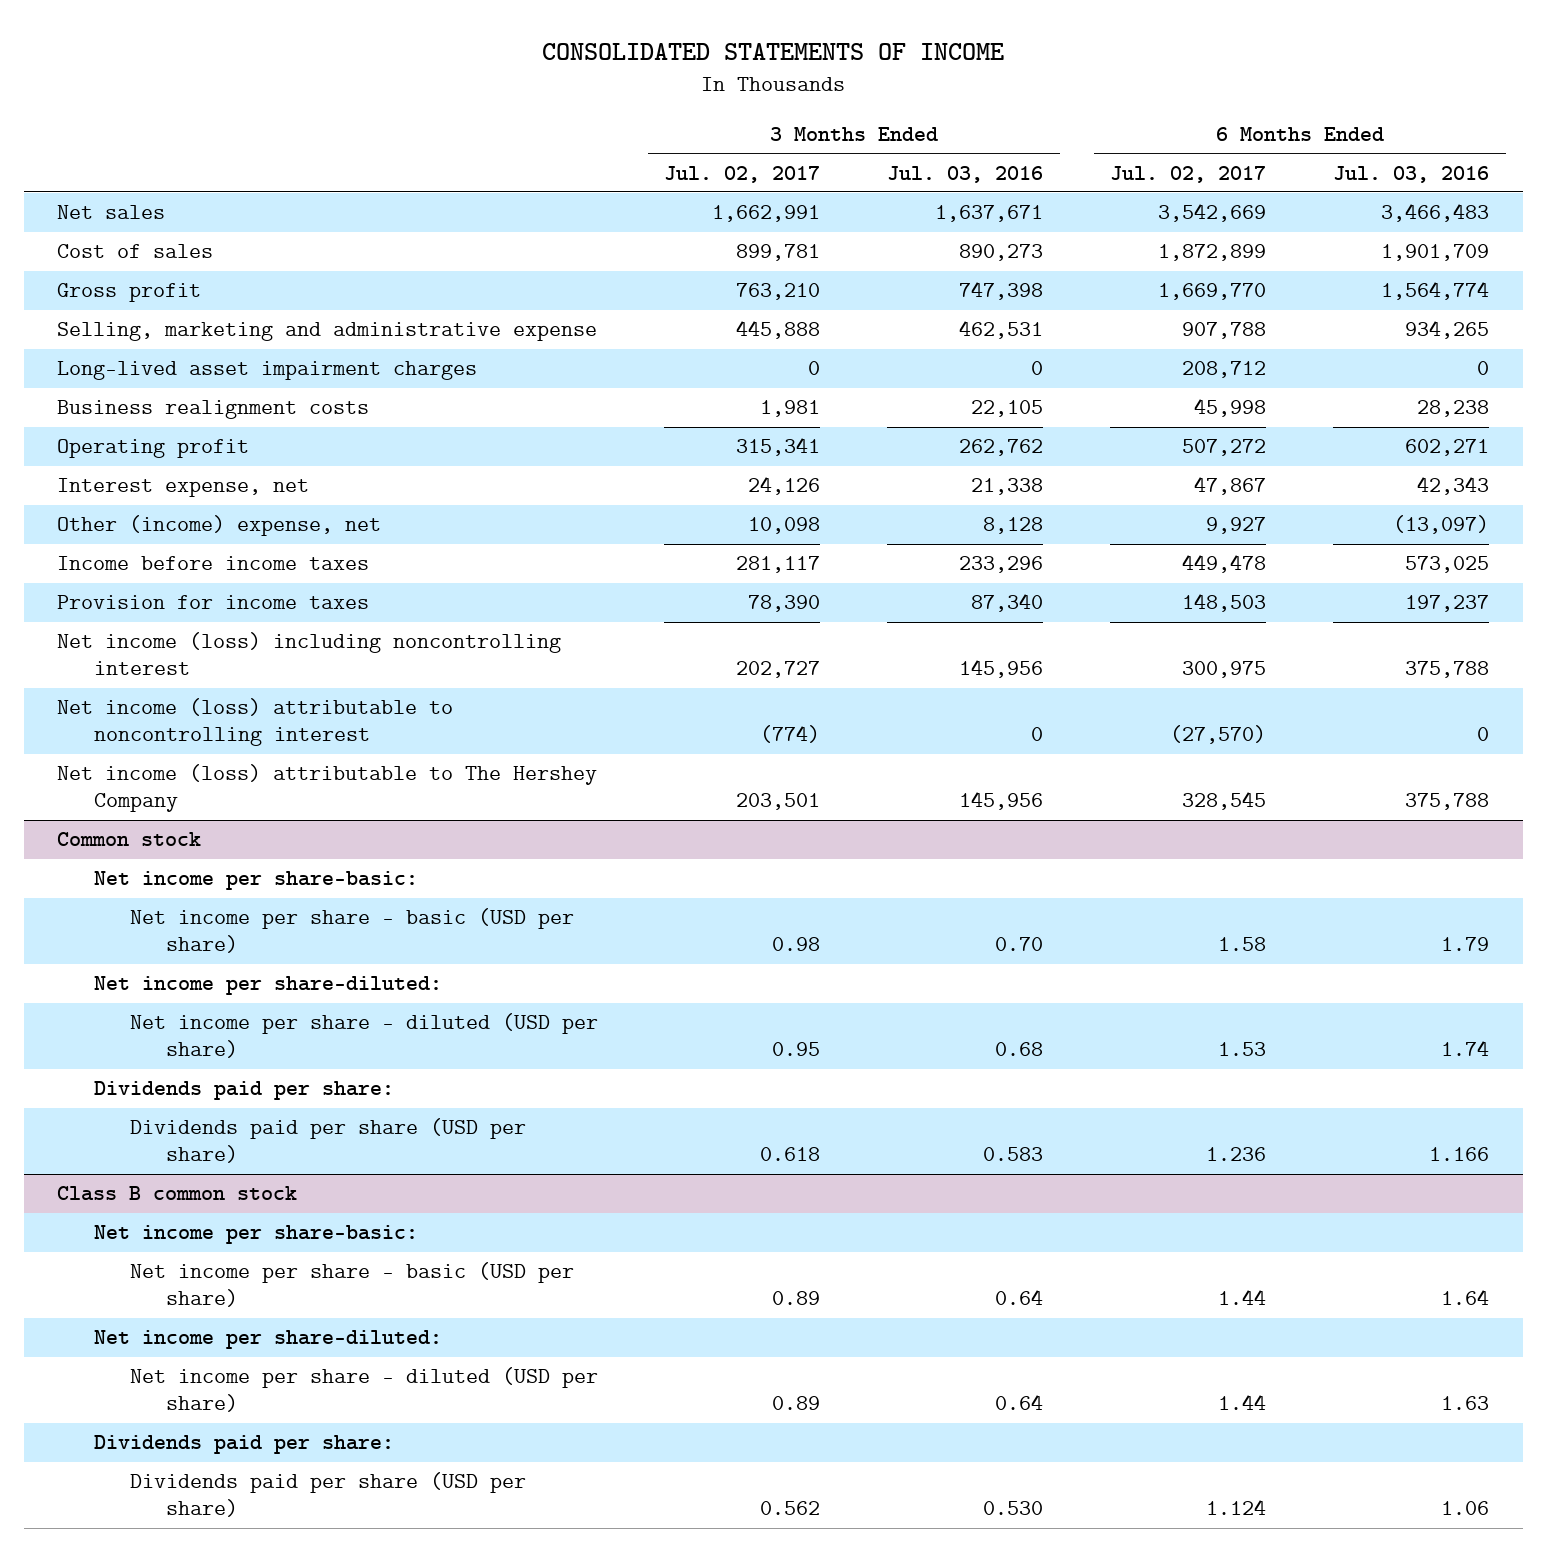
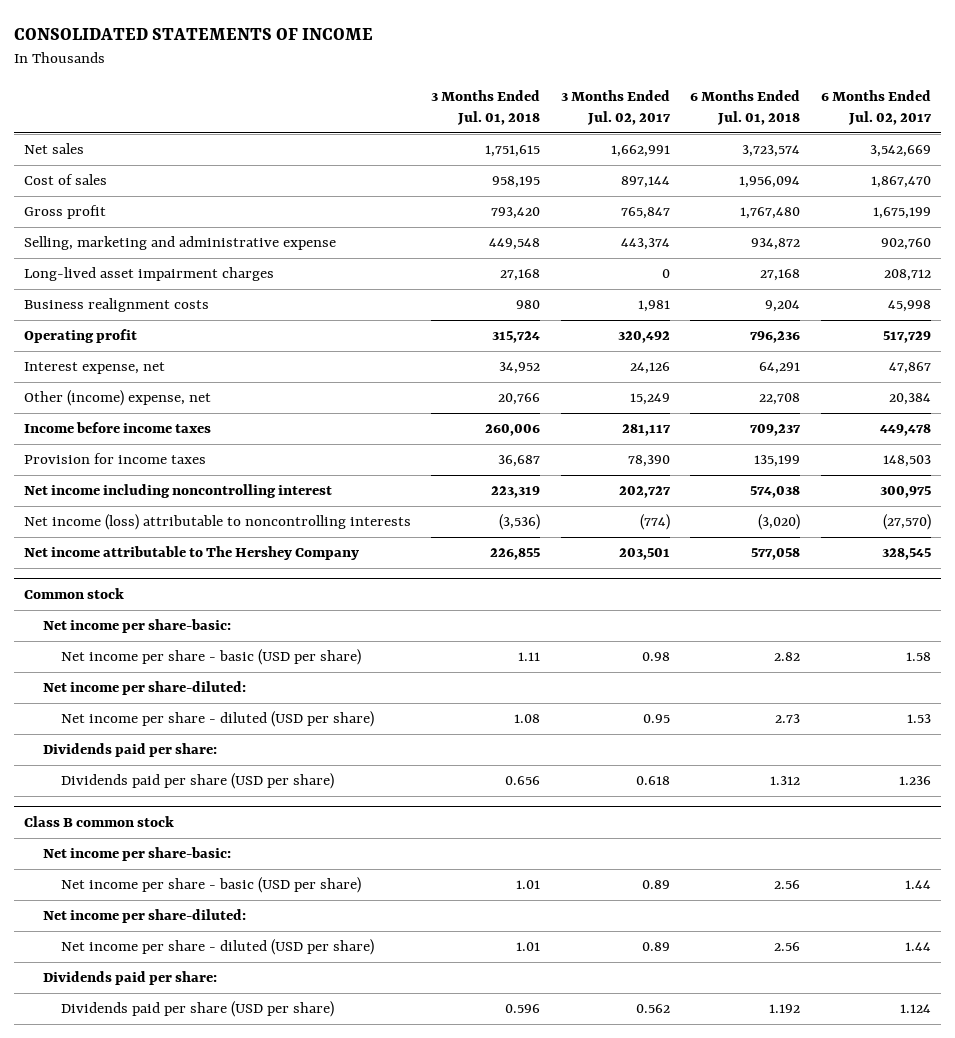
[887,165,1044,183] Jul. 03, 2016 -> none
[1333,165,1490,183] Jul. 03, 2016 -> none
none -> [431,89,541,125] 3 Months Ended Jul. 01, 2018
none -> [690,89,801,125] 6 Months Ended Jul. 01, 2018
[736,244,821,262] 899,781 -> [620,176,670,189] 897,144
[1158,244,1267,262] 1,872,899 -> [870,176,931,189] 1,867,470
[736,283,821,301] 763,210 -> [620,207,670,220] 765,847
[1158,283,1267,301] 1,669,770 -> [872,207,931,220] 1,675,199
[736,320,821,340] 445,888 -> [620,238,670,251] 443,374
[1182,322,1267,340] 907,788 -> [880,238,931,251] 902,760
[736,437,821,457] 315,341 -> [617,331,670,344] 320,492
[1182,439,1267,457] 507,272 -> [882,331,931,344] 517,729
[748,517,821,535] 10,098 -> [629,393,670,406] 15,249
[1206,517,1267,535] 9,927 -> [888,393,931,406] 20,384
[57,632,562,676] Net income (loss) including noncontrolling interest -> [24,484,333,499] Net income including noncontrolling interest
[57,698,454,747] Net income (loss) attributable to noncontrolling interest -> [24,514,412,531] Net income (loss) attributable to noncontrolling interests
[57,764,598,813] Net income (loss) attributable to The Hershey Company -> [24,546,360,561] Net income attributable to The Hershey Company

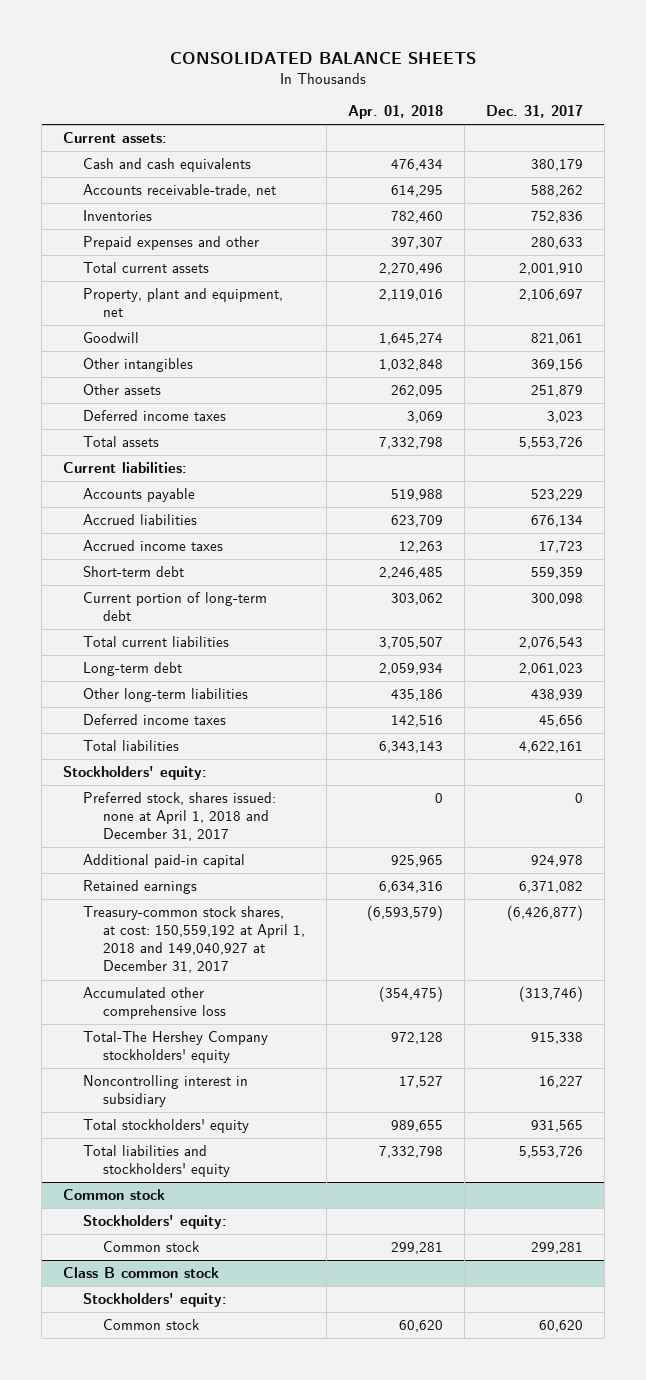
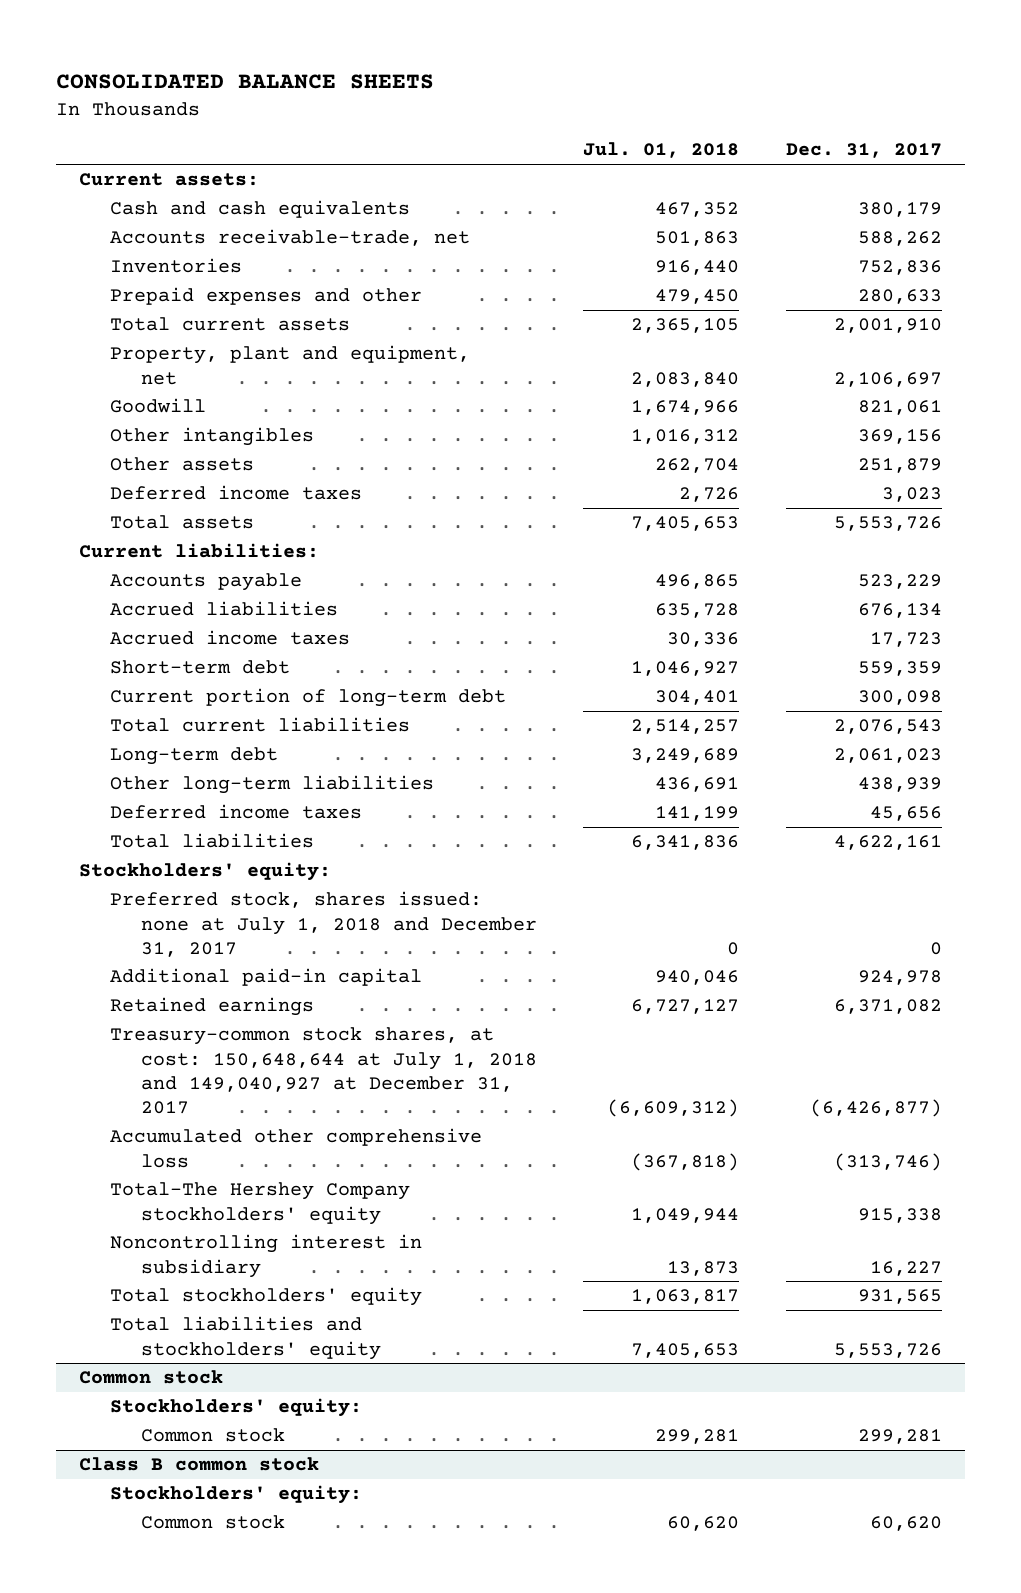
[347,105,443,120] Apr. 01, 2018 -> none
none -> [583,142,740,159] Jul. 01, 2018
[83,792,277,842] Preferred stock, shares issued: none at April 1, 2018 and December 31, 2017 -> [110,891,538,957] Preferred stock, shares issued: none at July 1, 2018 and December 31, 2017
[83,906,305,974] Treasury-common stock shares, at cost: 150,559,192 at April 1, 2018 and 149,040,927 at December 31, 2017 -> [110,1027,538,1114] Treasury-common stock shares, at cost: 150,648,644 at July 1, 2018 and 149,040,927 at December 31, 2017

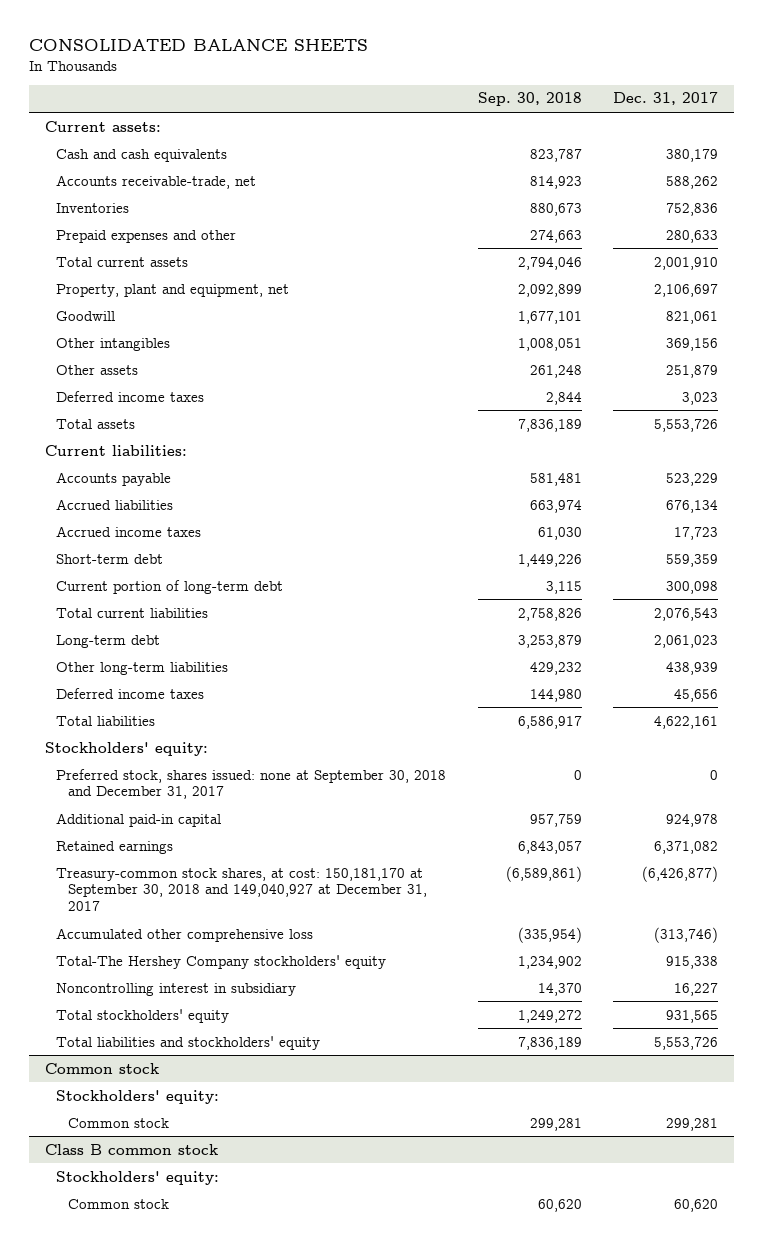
[583,142,740,159] Jul. 01, 2018 -> none
none -> [477,92,582,107] Sep. 30, 2018
[110,891,538,957] Preferred stock, shares issued: none at July 1, 2018 and December 31, 2017 -> [56,768,447,800] Preferred stock, shares issued: none at September 30, 2018 and December 31, 2017
[110,1027,538,1114] Treasury-common stock shares, at cost: 150,648,644 at July 1, 2018 and 149,040,927 at December 31, 2017 -> [56,867,428,911] Treasury-common stock shares, at cost: 150,181,170 at September 30, 2018 and 149,040,927 at December 31, 2017

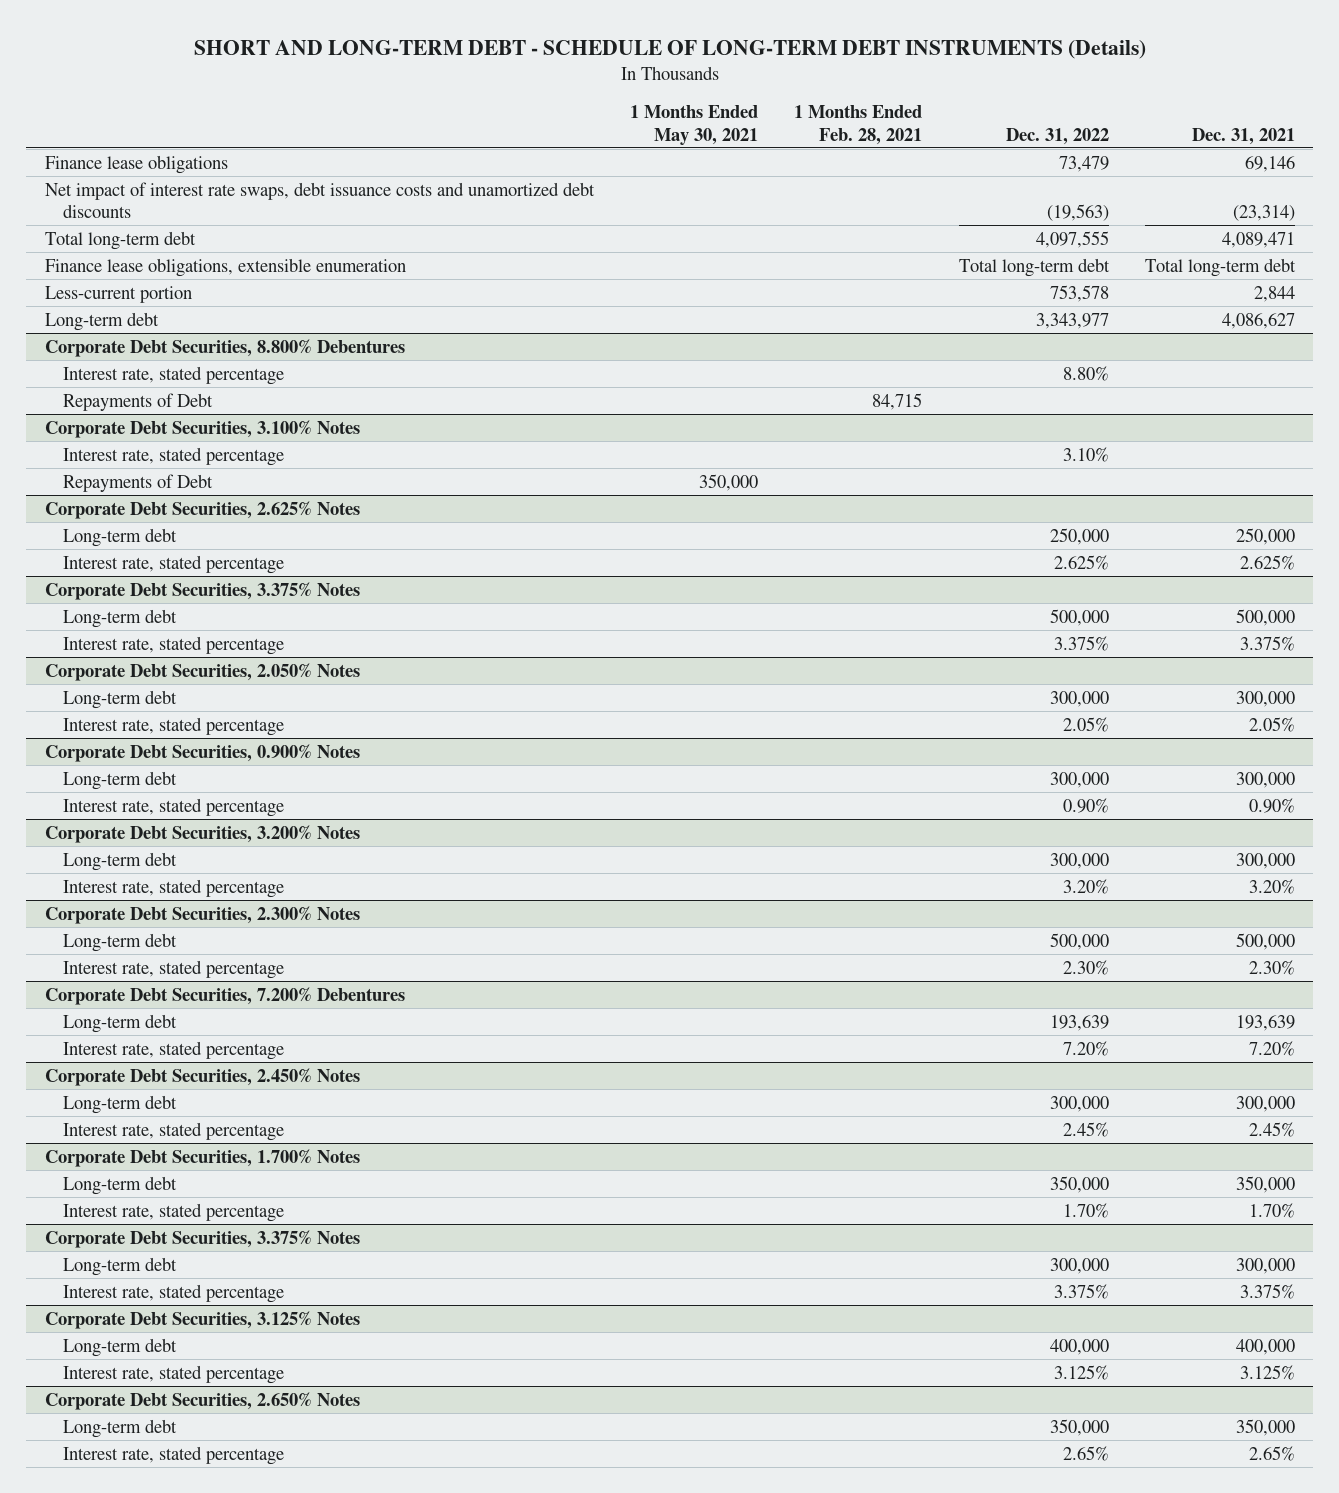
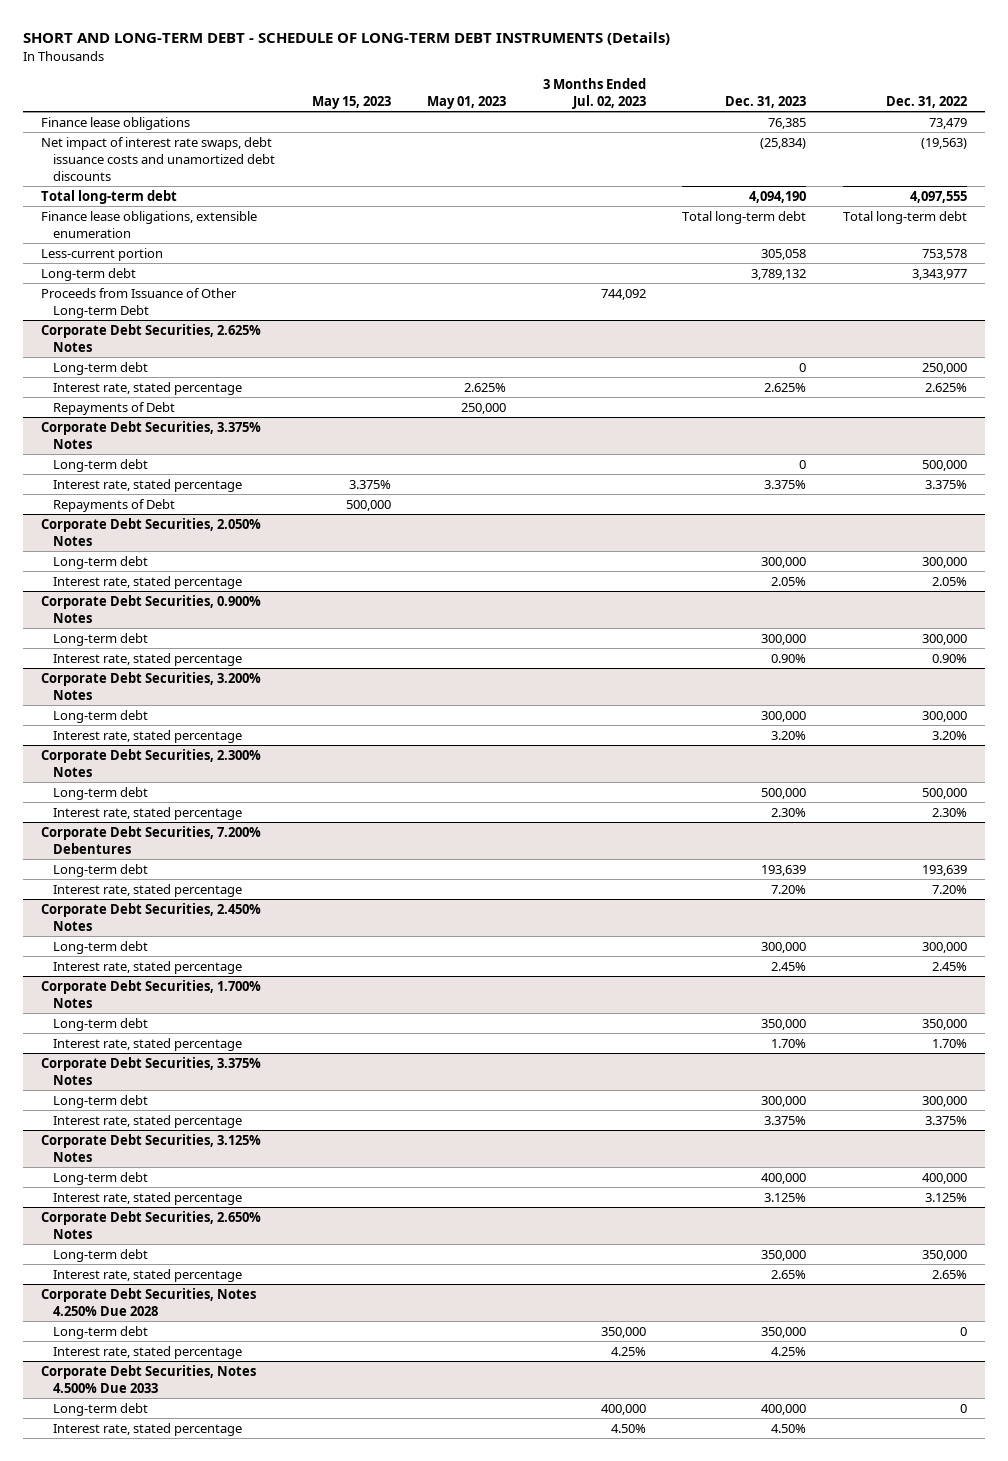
[629,105,758,145] 1 Months Ended May 30, 2021 -> none
[794,105,923,145] 1 Months Ended Feb. 28, 2021 -> none
[1191,127,1295,145] Dec. 31, 2021 -> none
none -> [311,95,391,109] May 15, 2023
none -> [427,95,507,109] May 01, 2023
none -> [542,78,646,109] 3 Months Ended Jul. 02, 2023
none -> [725,95,807,108] Dec. 31, 2023
[44,338,405,357] Corporate Debt Securities, 8.800% Debentures -> none
[62,365,284,385] Interest rate, stated percentage -> none
[62,392,213,411] Repayments of Debt -> none
[44,419,360,438] Corporate Debt Securities, 3.100% Notes -> none
[62,446,284,466] Interest rate, stated percentage -> none
[62,473,213,492] Repayments of Debt -> none
none -> [41,287,238,318] Proceeds from Issuance of Other Long-term Debt
none -> [53,401,176,415] Repayments of Debt
none -> [53,498,176,512] Repayments of Debt
none -> [41,1287,257,1316] Corporate Debt Securities, Notes 4.250% Due 2028
none -> [53,1325,149,1339] Long-term debt
none -> [53,1345,243,1359] Interest rate, stated percentage
none -> [41,1364,257,1393] Corporate Debt Securities, Notes 4.500% Due 2033
none -> [53,1402,149,1416] Long-term debt
none -> [53,1422,243,1436] Interest rate, stated percentage

